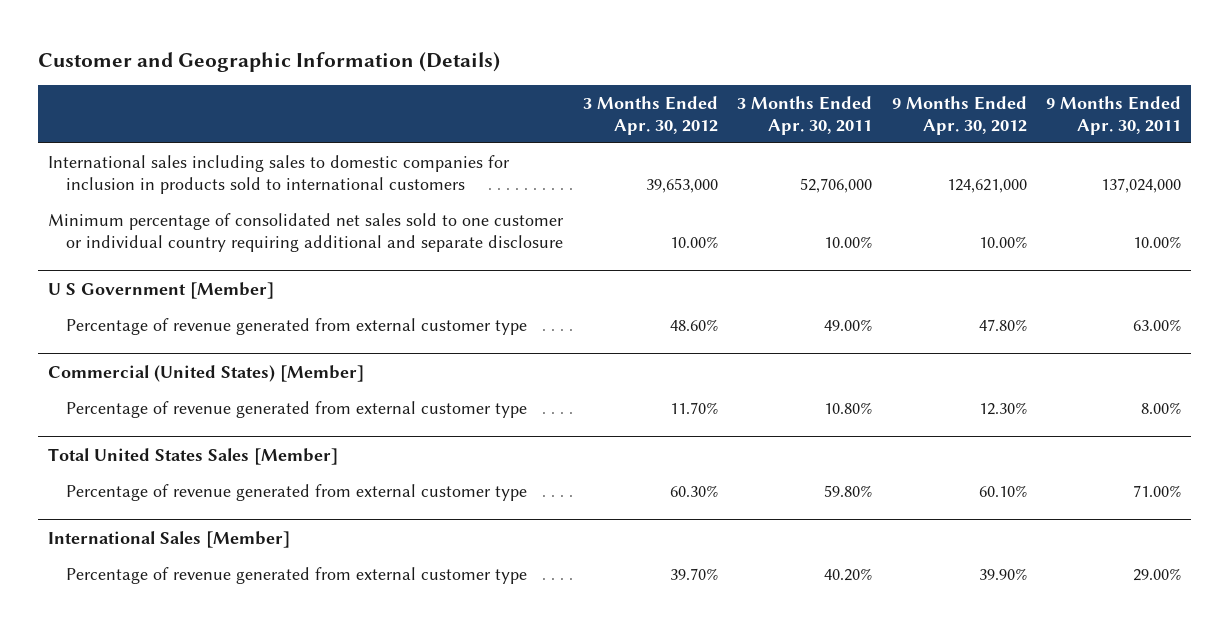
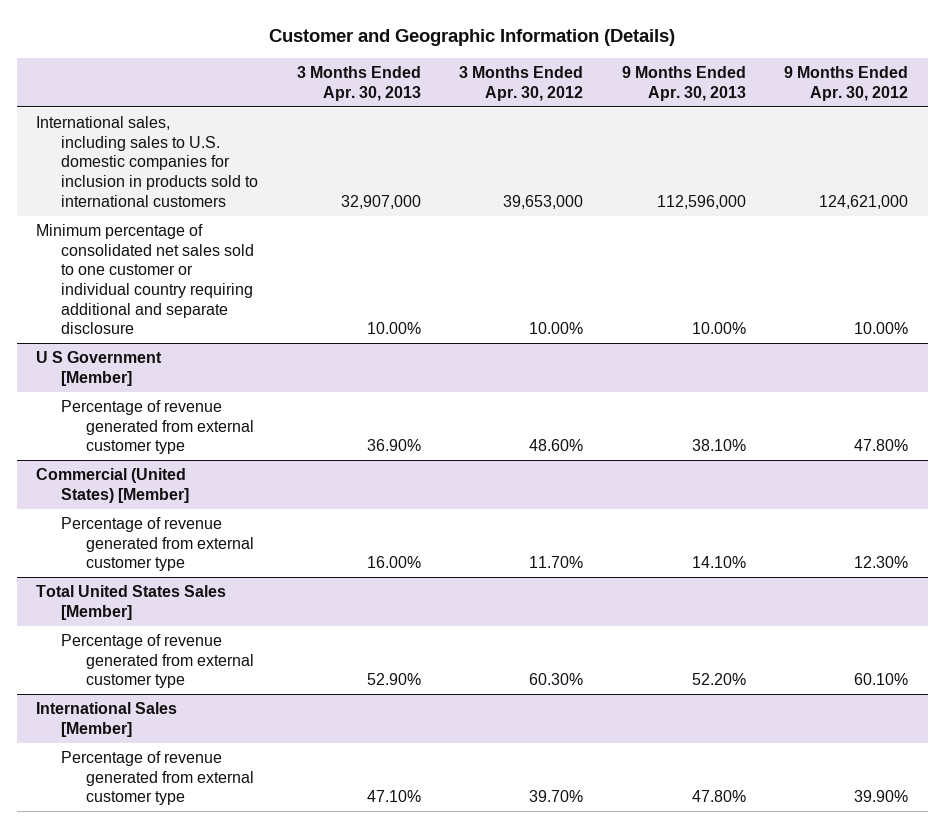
[737,95,873,135] 3 Months Ended Apr. 30, 2011 -> none
[1046,95,1182,135] 9 Months Ended Apr. 30, 2011 -> none
none -> [296,66,421,101] 3 Months Ended Apr. 30, 2013
none -> [621,66,746,101] 9 Months Ended Apr. 30, 2013
[48,154,511,194] International sales including sales to domestic companies for inclusion in products sold to international customers -> [36,116,258,207] International sales, including sales to U.S. domestic companies for inclusion in products sold to international customers

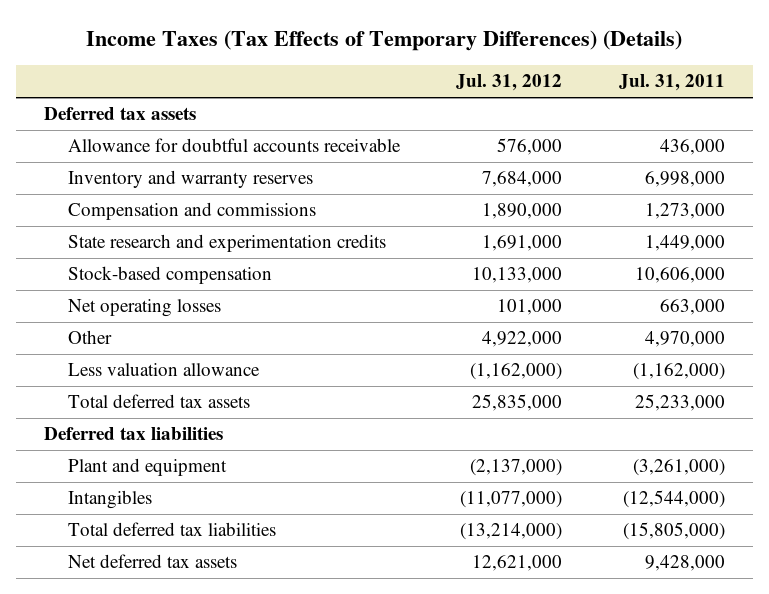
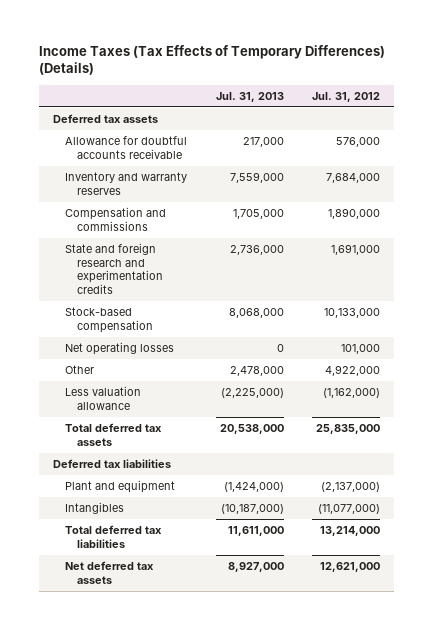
[618,74,725,92] Jul. 31, 2011 -> none
none -> [215,91,284,102] Jul. 31, 2013
[68,234,387,253] State research and experimentation credits -> [65,243,164,295] State and foreign research and experimentation credits
[460,523,563,541] (13,214,000) -> [320,526,381,537] 13,214,000

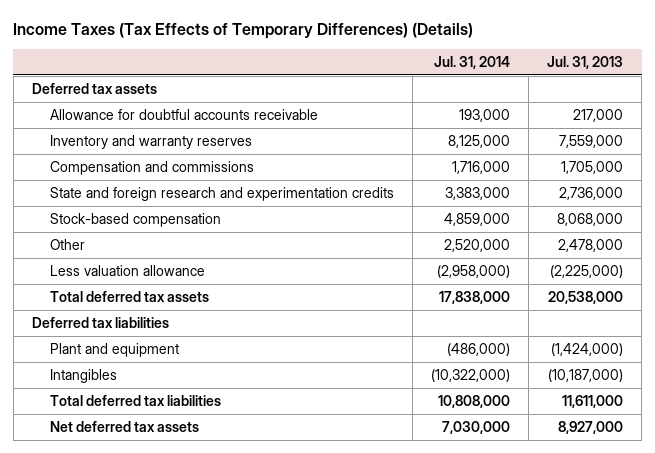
[312,91,381,102] Jul. 31, 2012 -> none
none -> [433,55,510,69] Jul. 31, 2014
[65,342,175,356] Net operating losses -> none

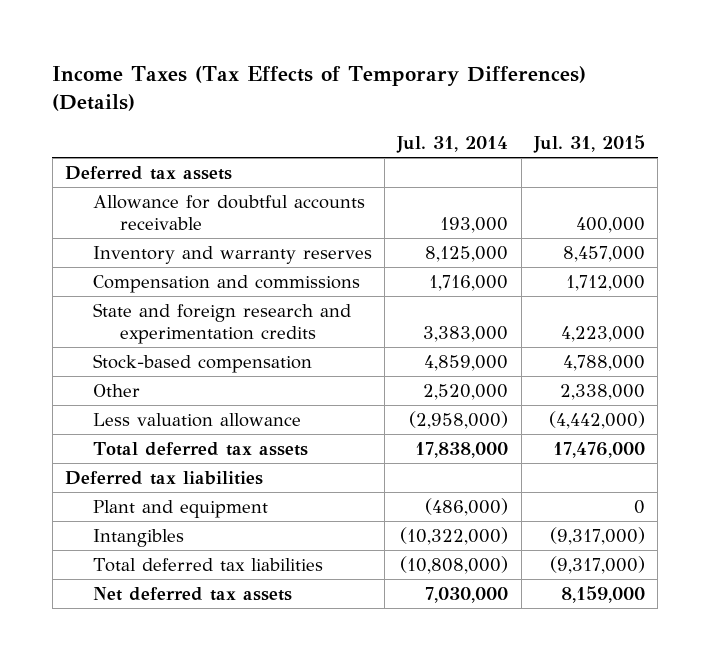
[546,55,623,69] Jul. 31, 2013 -> none
none -> [532,134,645,153] Jul. 31, 2015
[437,395,510,409] 10,808,000 -> [400,556,509,575] (10,808,000)

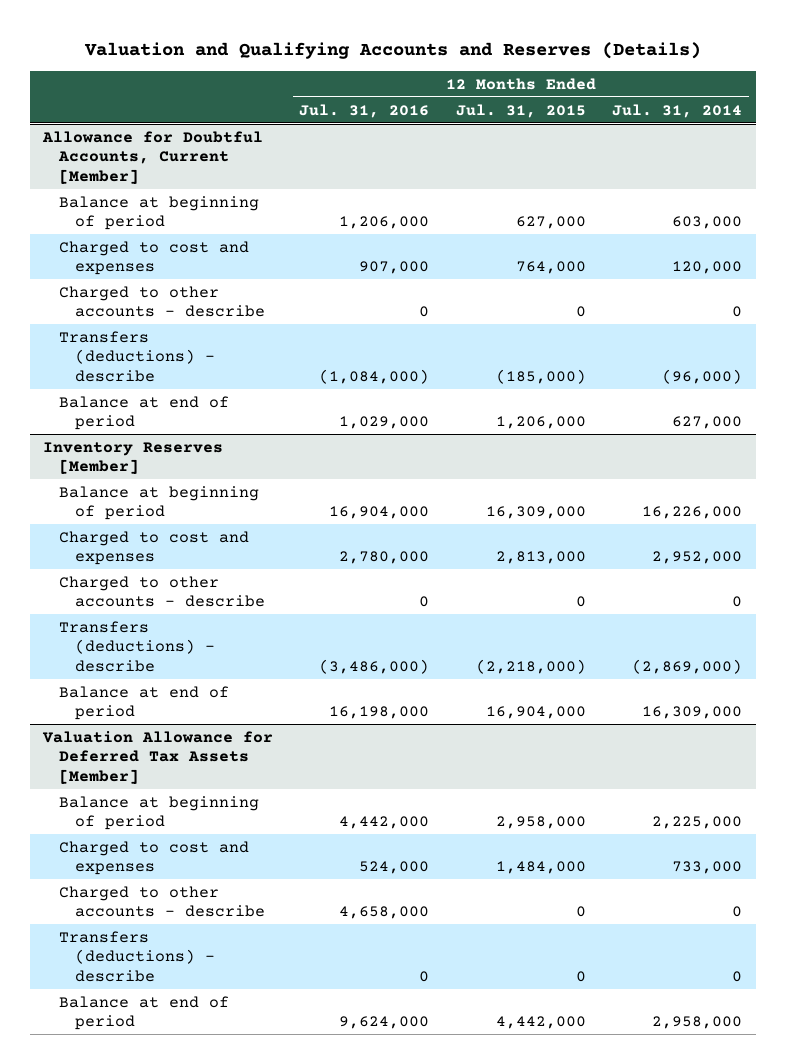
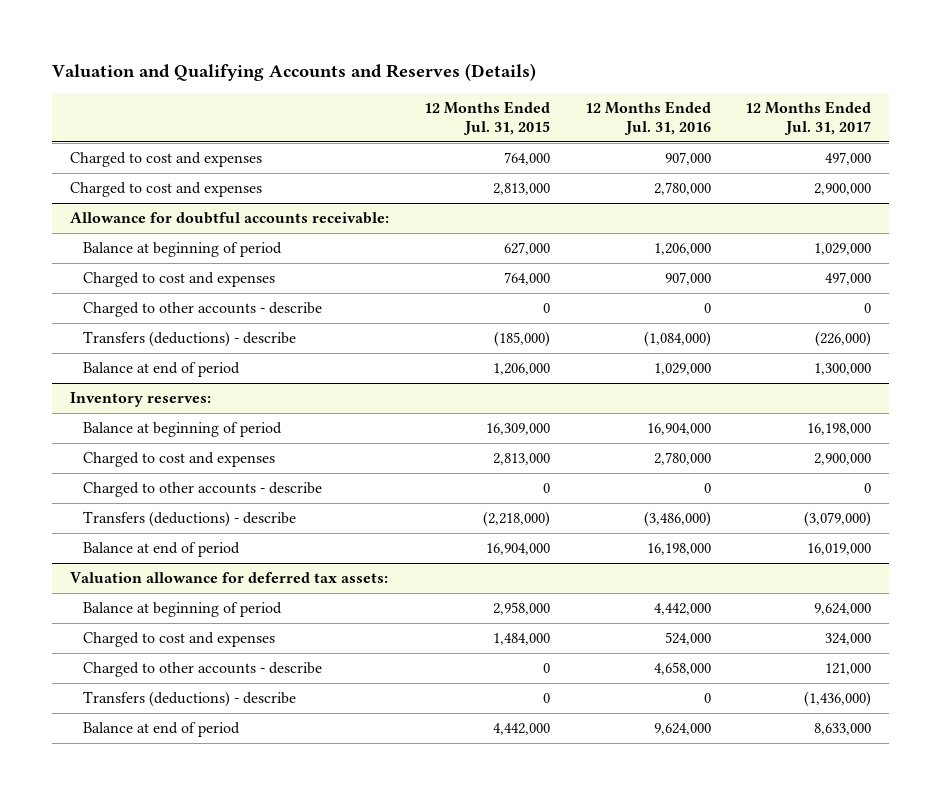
[612,103,743,118] Jul. 31, 2014 -> none
none -> [745,100,872,135] 12 Months Ended Jul. 31, 2017
none -> [69,152,262,168] Charged to cost and expenses
none -> [69,182,262,198] Charged to cost and expenses
[41,130,263,184] Allowance for Doubtful Accounts, Current [Member] -> [69,212,389,225] Allowance for doubtful accounts receivable:
[42,441,223,475] Inventory Reserves [Member] -> [69,392,211,408] Inventory reserves:
[41,730,273,784] Valuation Allowance for Deferred Tax Assets [Member] -> [69,572,388,584] Valuation allowance for deferred tax assets:

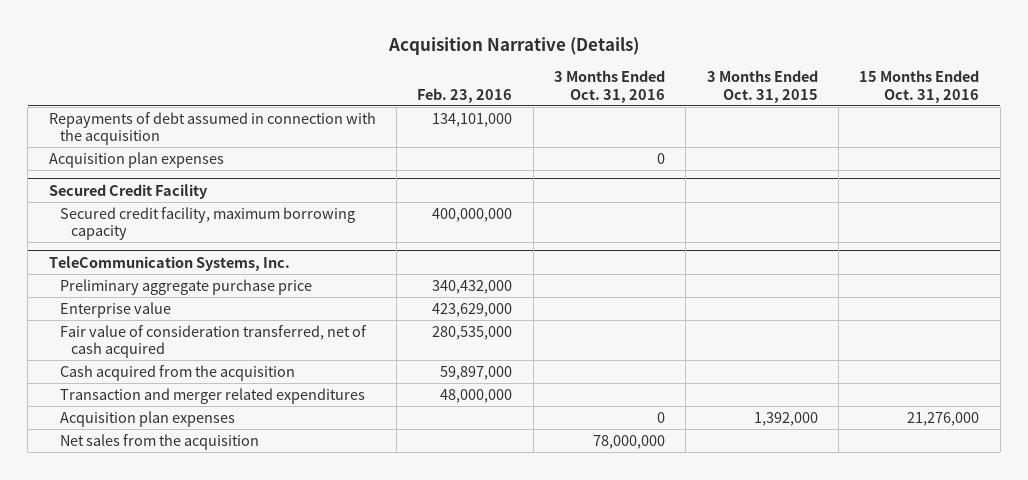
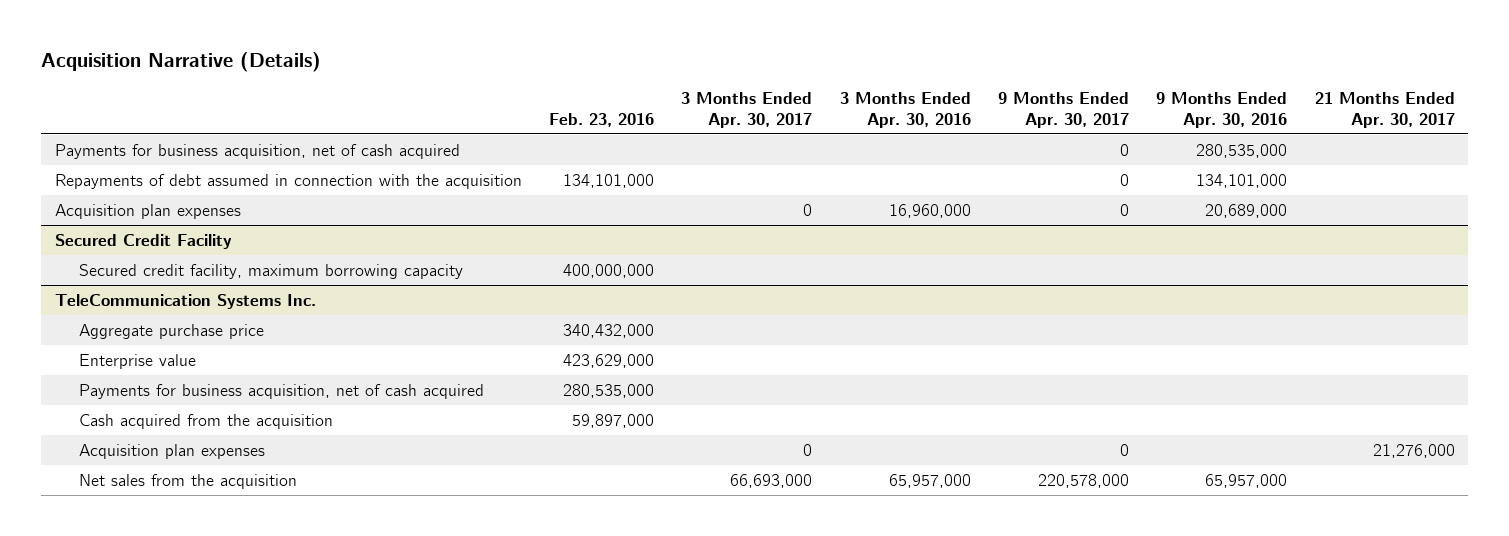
[554,70,666,103] 3 Months Ended Oct. 31, 2016 -> none
[706,70,818,103] 3 Months Ended Oct. 31, 2015 -> none
[859,70,980,103] 15 Months Ended Oct. 31, 2016 -> none
none -> [681,92,813,128] 3 Months Ended Apr. 30, 2017
none -> [839,92,971,128] 3 Months Ended Apr. 30, 2016
none -> [998,92,1130,128] 9 Months Ended Apr. 30, 2017
none -> [1156,92,1288,128] 9 Months Ended Apr. 30, 2016
none -> [1314,92,1455,128] 21 Months Ended Apr. 30, 2017
none -> [54,143,460,159] Payments for business acquisition, net of cash acquired
[48,255,290,271] TeleCommunication Systems, Inc. -> [54,293,316,309] TeleCommunication Systems Inc.
[59,278,312,295] Preliminary aggregate purchase price -> [79,323,265,339] Aggregate purchase price
[59,324,367,359] Fair value of consideration transferred, net of cash acquired -> [79,383,485,399] Payments for business acquisition, net of cash acquired
[59,387,365,404] Transaction and merger related expenditures -> none

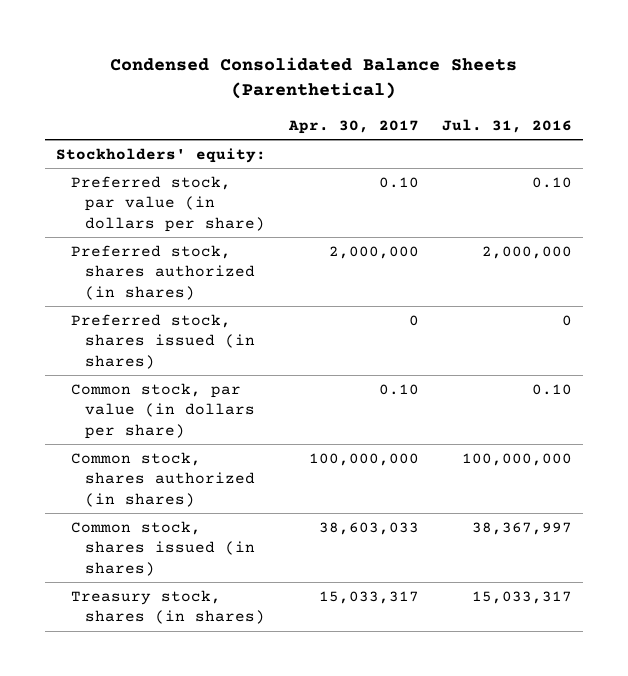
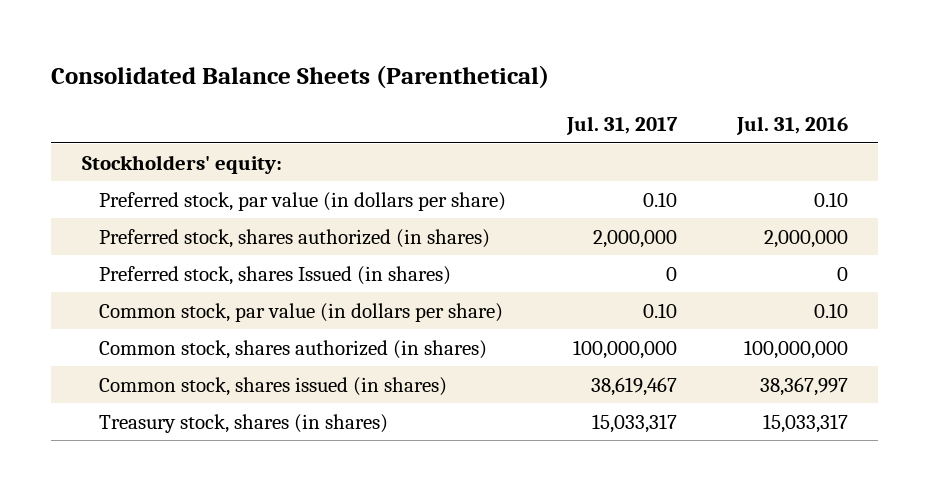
[110,56,518,99] Condensed Consolidated Balance Sheets (Parenthetical) -> [51,65,550,90] Consolidated Balance Sheets (Parenthetical)
[288,119,420,134] Apr. 30, 2017 -> none
none -> [565,116,678,136] Jul. 31, 2017
[70,313,256,369] Preferred stock, shares issued (in shares) -> [99,265,452,285] Preferred stock, shares Issued (in shares)

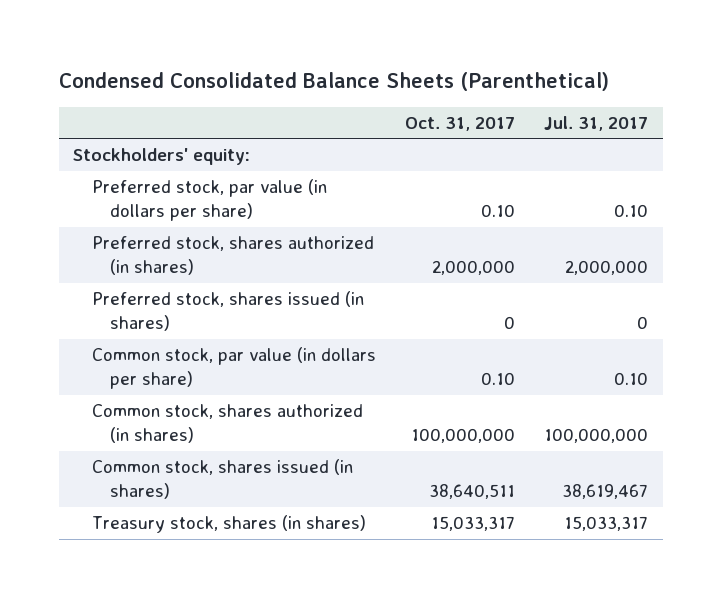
[51,65,550,90] Consolidated Balance Sheets (Parenthetical) -> [58,71,609,91] Condensed Consolidated Balance Sheets (Parenthetical)
[736,116,849,136] Jul. 31, 2016 -> none
none -> [404,116,515,131] Oct. 31, 2017
[99,265,452,285] Preferred stock, shares Issued (in shares) -> [91,291,364,332] Preferred stock, shares issued (in shares)

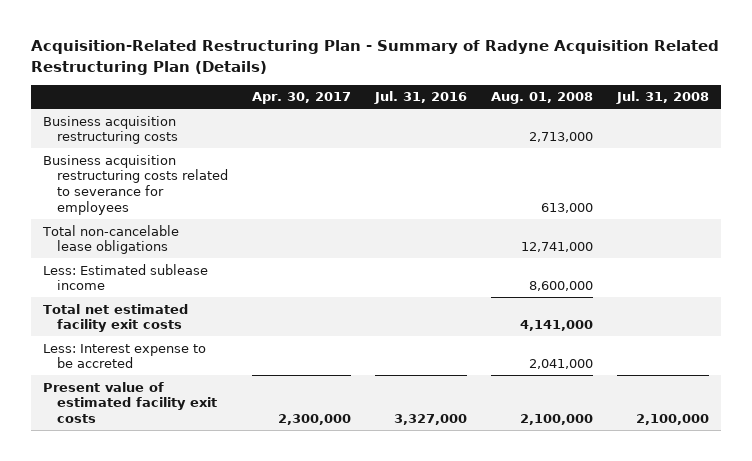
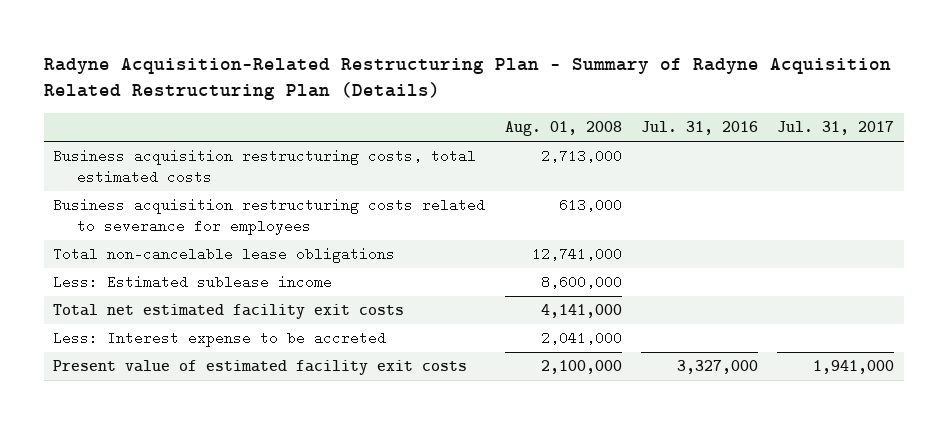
[30,40,719,75] Acquisition-Related Restructuring Plan - Summary of Radyne Acquisition Related Restructuring Plan (Details) -> [43,58,891,101] Radyne Acquisition-Related Restructuring Plan - Summary of Radyne Acquisition Related Restructuring Plan (Details)
[252,92,352,105] Apr. 30, 2017 -> none
[616,91,710,105] Jul. 31, 2008 -> none
none -> [777,121,895,136] Jul. 31, 2017
[42,115,179,145] Business acquisition restructuring costs -> [53,149,477,185] Business acquisition restructuring costs, total estimated costs

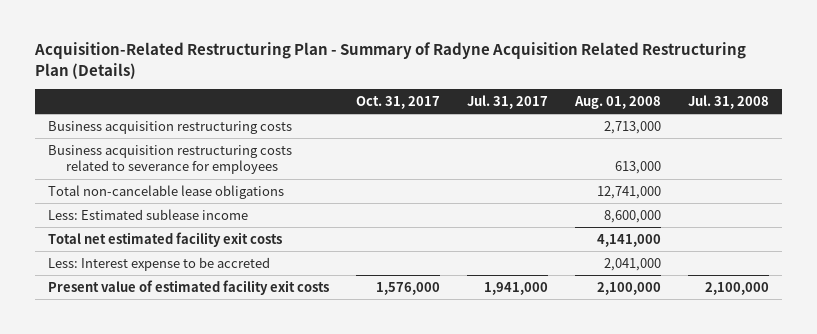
[43,58,891,101] Radyne Acquisition-Related Restructuring Plan - Summary of Radyne Acquisition Related Restructuring Plan (Details) -> [33,42,746,79] Acquisition-Related Restructuring Plan - Summary of Radyne Acquisition Related Restructuring Plan (Details)
[640,121,758,136] Jul. 31, 2016 -> none
none -> [356,95,441,109] Oct. 31, 2017
none -> [687,94,769,109] Jul. 31, 2008
[53,149,477,185] Business acquisition restructuring costs, total estimated costs -> [48,120,293,134] Business acquisition restructuring costs

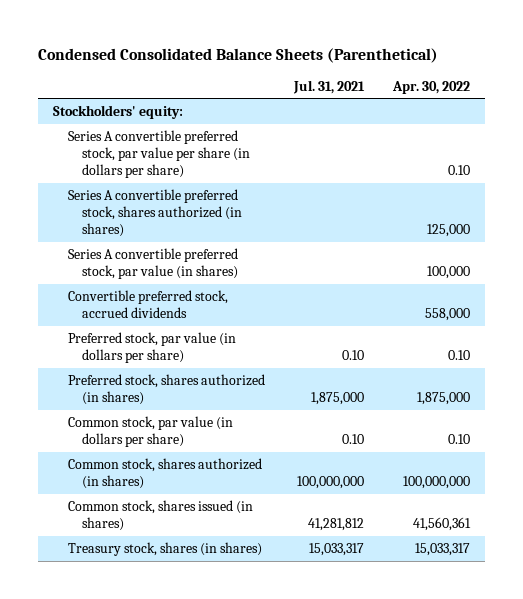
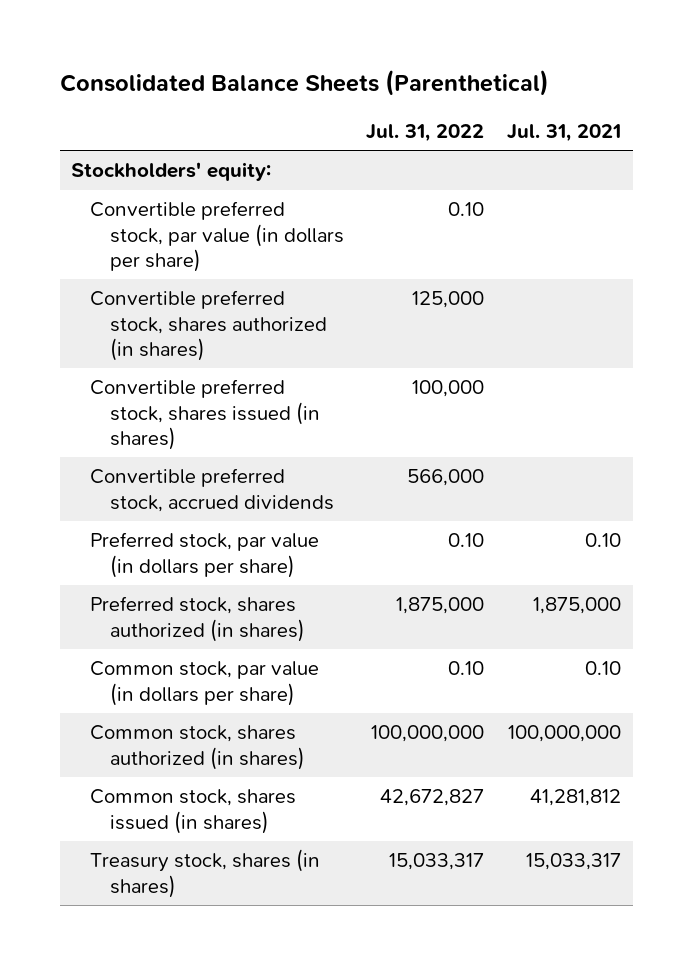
[38,47,439,63] Condensed Consolidated Balance Sheets (Parenthetical) -> [59,70,549,97] Consolidated Balance Sheets (Parenthetical)
[392,80,471,94] Apr. 30, 2022 -> none
none -> [366,123,485,142] Jul. 31, 2022
[67,130,251,179] Series A convertible preferred stock, par value per share (in dollars per share) -> [90,201,344,272] Convertible preferred stock, par value (in dollars per share)
[67,189,243,238] Series A convertible preferred stock, shares authorized (in shares) -> [90,290,327,361] Convertible preferred stock, shares authorized (in shares)
[67,248,239,280] Series A convertible preferred stock, par value (in shares) -> [90,379,320,450] Convertible preferred stock, shares issued (in shares)

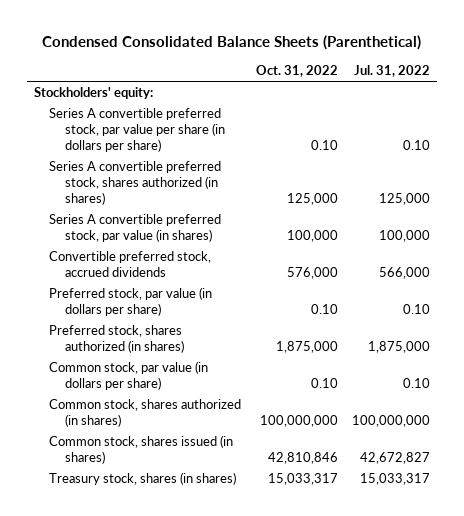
[59,70,549,97] Consolidated Balance Sheets (Parenthetical) -> [42,34,422,50] Condensed Consolidated Balance Sheets (Parenthetical)
[507,123,622,142] Jul. 31, 2021 -> none
none -> [255,65,338,78] Oct. 31, 2022
[90,201,344,272] Convertible preferred stock, par value (in dollars per share) -> [49,108,225,153] Series A convertible preferred stock, par value per share (in dollars per share)
[90,290,327,361] Convertible preferred stock, shares authorized (in shares) -> [49,161,222,206] Series A convertible preferred stock, shares authorized (in shares)
[90,379,320,450] Convertible preferred stock, shares issued (in shares) -> [49,214,222,243] Series A convertible preferred stock, par value (in shares)

